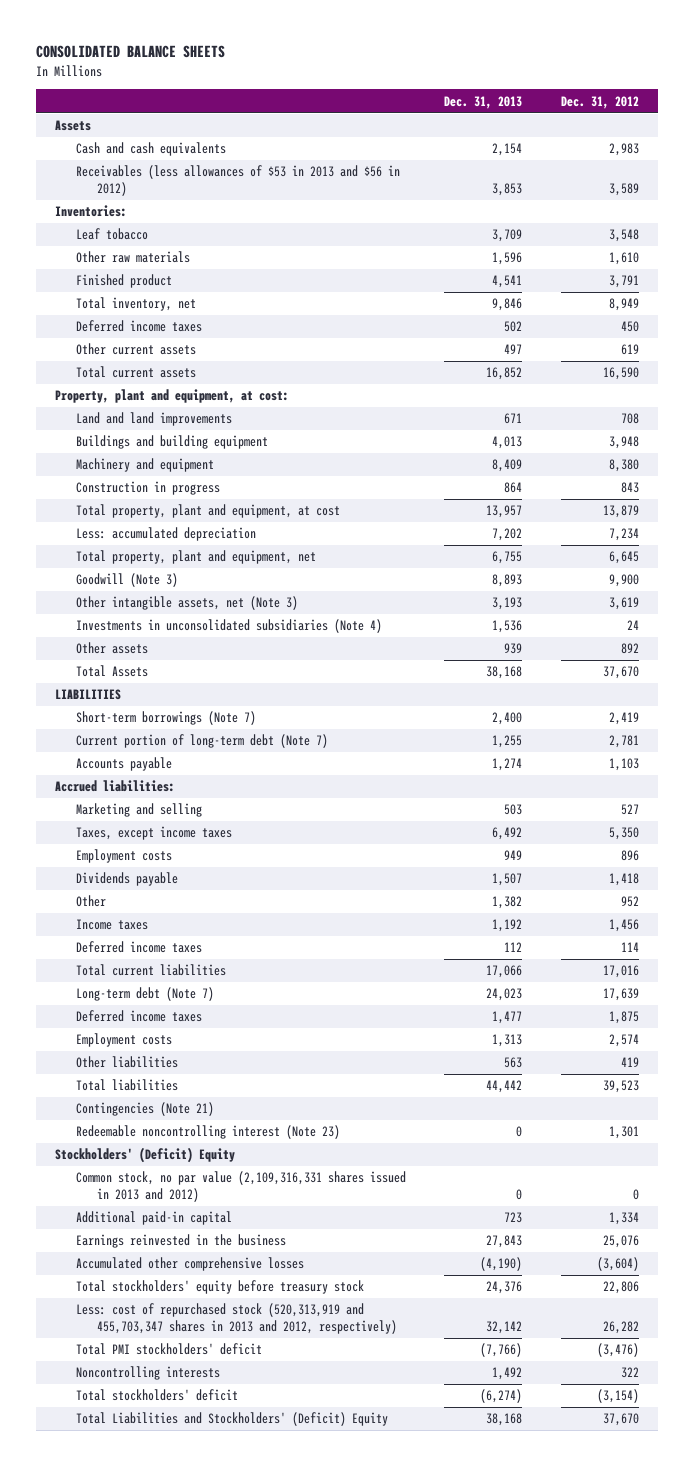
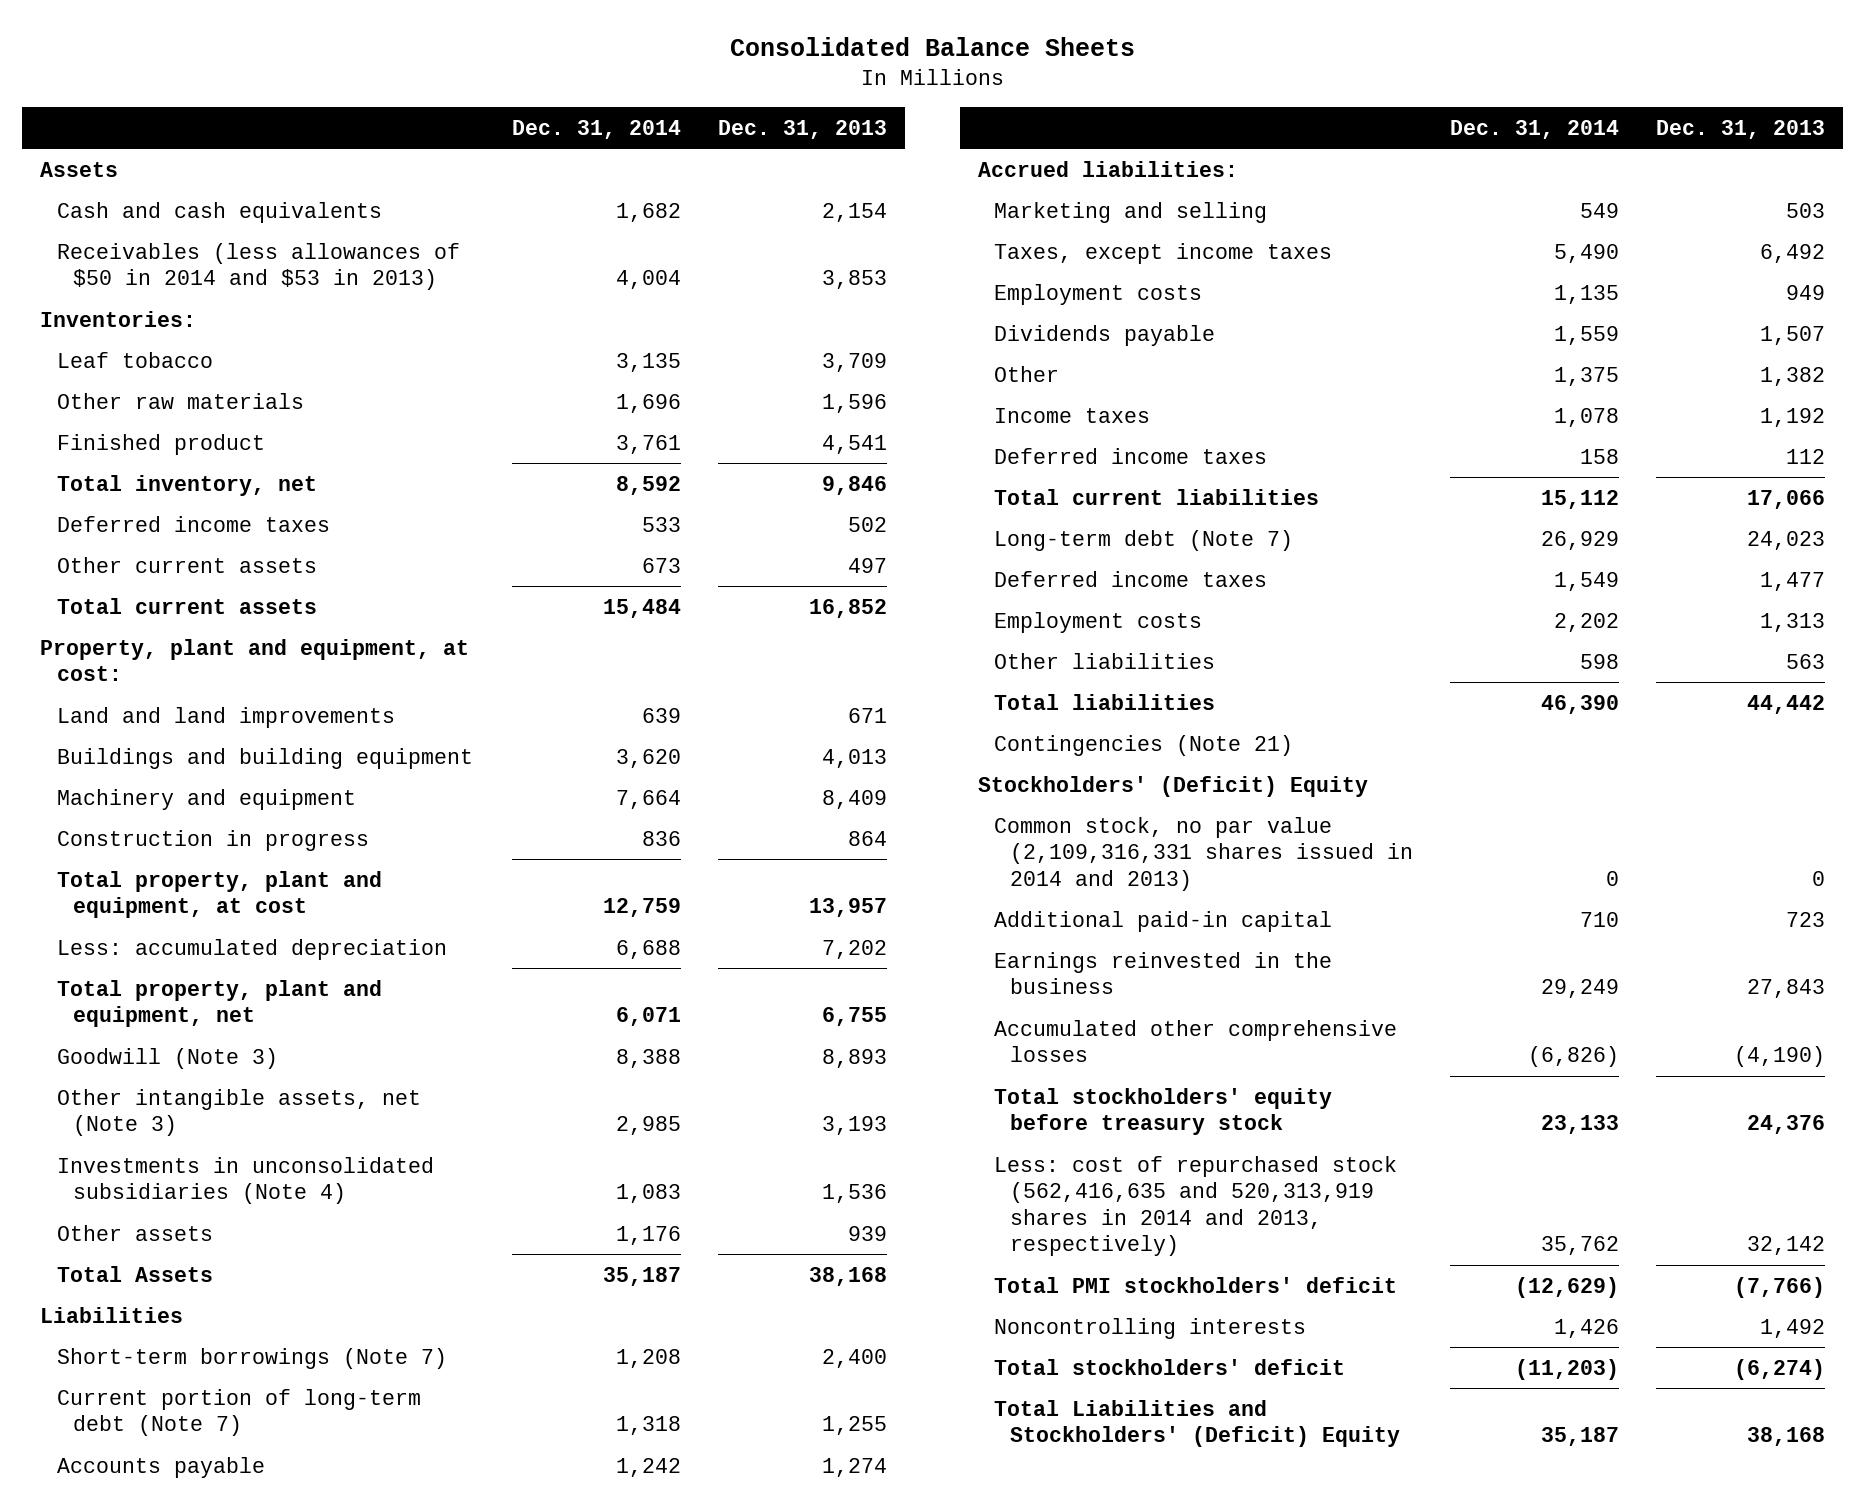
[35,45,225,59] CONSOLIDATED BALANCE SHEETS -> [729,36,1135,56] Consolidated Balance Sheets
[560,95,639,109] Dec. 31, 2012 -> none
none -> [512,119,682,139] Dec. 31, 2014
[76,165,401,197] Receivables (less allowances of $53 in 2013 and $56 in 2012) -> [56,242,460,291] Receivables (less allowances of $50 in 2014 and $53 in 2013)
[55,689,122,701] LIABILITIES -> [40,1306,184,1323] Liabilities
[76,1125,341,1140] Redeemable noncontrolling interest (Note 23) -> none
[76,1171,407,1203] Common stock, no par value (2,109,316,331 shares issued in 2013 and 2012) -> [994,816,1414,891] Common stock, no par value (2,109,316,331 shares issued in 2014 and 2013)
[76,1303,397,1335] Less: cost of repurchased stock (520,313,919 and 455,703,347 shares in 2013 and 2012, respectively) -> [994,1155,1398,1257] Less: cost of repurchased stock (562,416,635 and 520,313,919 shares in 2014 and 2013, respectively)

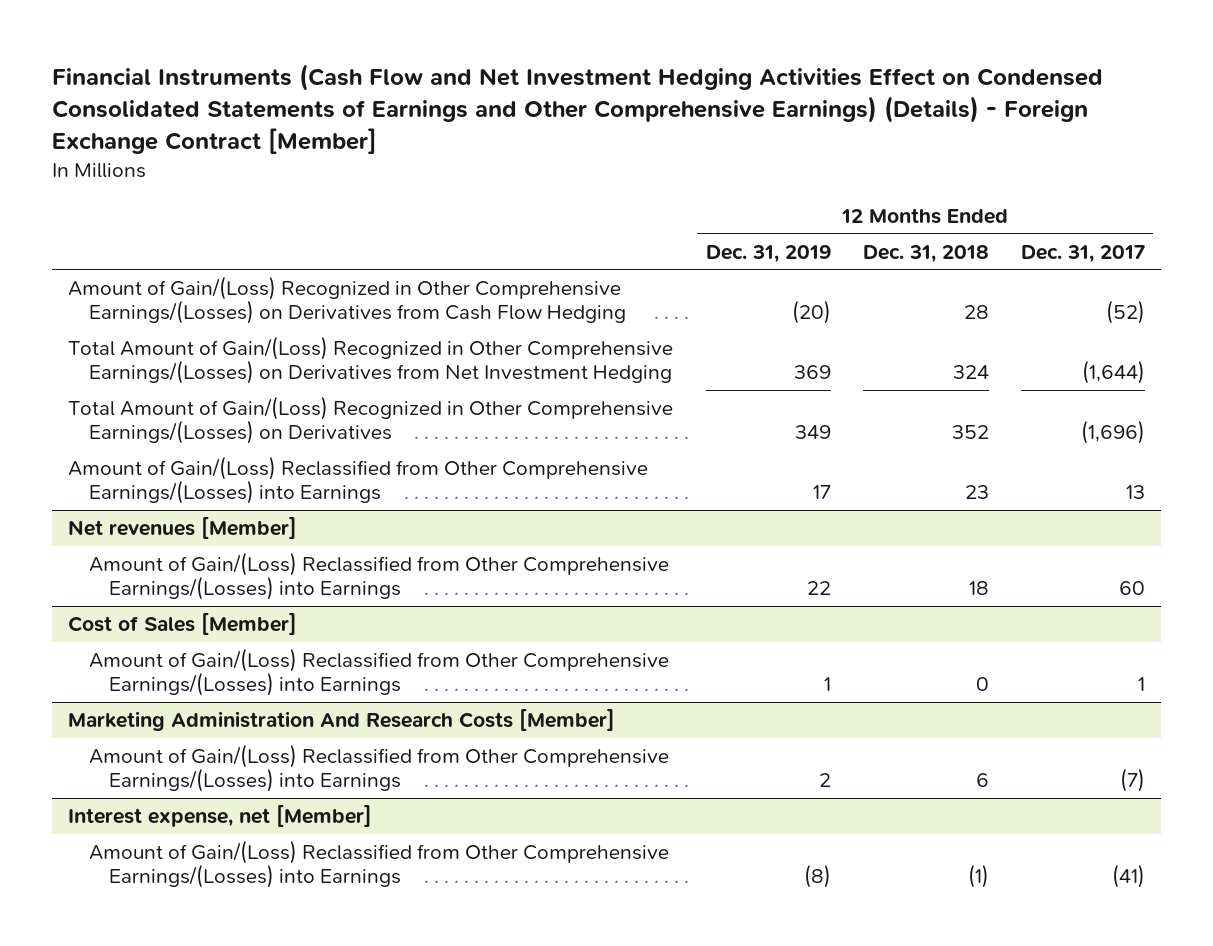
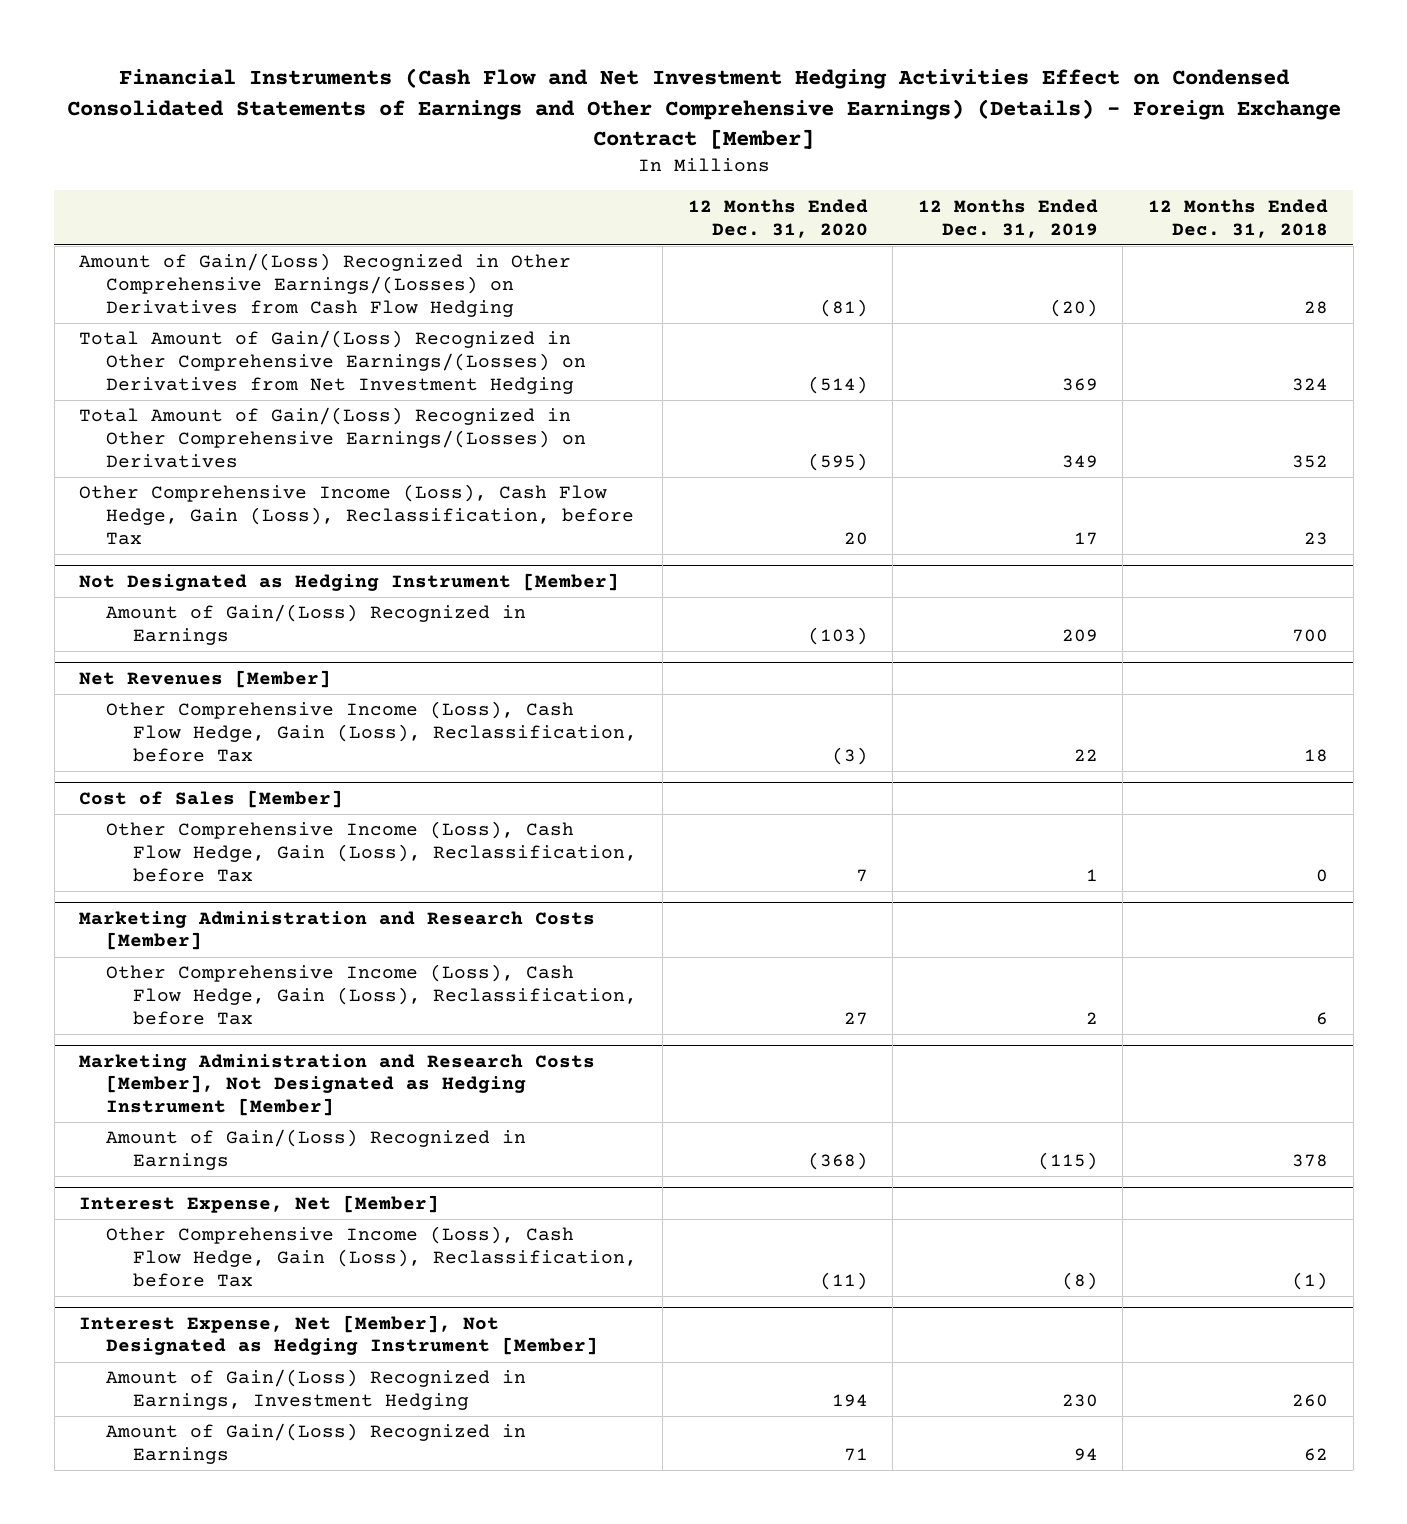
[1020,244,1145,263] Dec. 31, 2017 -> none
none -> [687,198,868,238] 12 Months Ended Dec. 31, 2020
[68,455,649,504] Amount of Gain/(Loss) Reclassified from Other Comprehensive Earnings/(Losses) into Earnings -> [79,484,635,545] Other Comprehensive Income (Loss), Cash Flow Hedge, Gain (Loss), Reclassification, before Tax
[68,516,298,539] Net revenues [Member] -> [79,572,620,591] Not Designated as Hedging Instrument [Member]
none -> [106,604,527,646] Amount of Gain/(Loss) Recognized in Earnings
none -> [79,669,332,688] Net Revenues [Member]
[88,551,669,600] Amount of Gain/(Loss) Reclassified from Other Comprehensive Earnings/(Losses) into Earnings -> [106,701,638,762] Other Comprehensive Income (Loss), Cash Flow Hedge, Gain (Loss), Reclassification, before Tax
[88,647,669,696] Amount of Gain/(Loss) Reclassified from Other Comprehensive Earnings/(Losses) into Earnings -> [106,821,638,882] Other Comprehensive Income (Loss), Cash Flow Hedge, Gain (Loss), Reclassification, before Tax
[68,708,616,731] Marketing Administration And Research Costs [Member] -> [79,910,596,951] Marketing Administration and Research Costs [Member]
[88,743,669,792] Amount of Gain/(Loss) Reclassified from Other Comprehensive Earnings/(Losses) into Earnings -> [106,964,638,1025] Other Comprehensive Income (Loss), Cash Flow Hedge, Gain (Loss), Reclassification, before Tax
none -> [79,1053,596,1116] Marketing Administration and Research Costs [Member], Not Designated as Hedging Instrument [Member]
none -> [106,1129,527,1171] Amount of Gain/(Loss) Recognized in Earnings
[68,804,373,827] Interest expense, net [Member] -> [79,1194,440,1213] Interest Expense, Net [Member]
[88,839,669,888] Amount of Gain/(Loss) Reclassified from Other Comprehensive Earnings/(Losses) into Earnings -> [106,1226,638,1287] Other Comprehensive Income (Loss), Cash Flow Hedge, Gain (Loss), Reclassification, before Tax
none -> [79,1314,599,1356] Interest Expense, Net [Member], Not Designated as Hedging Instrument [Member]
none -> [106,1369,527,1411] Amount of Gain/(Loss) Recognized in Earnings, Investment Hedging
none -> [106,1423,527,1465] Amount of Gain/(Loss) Recognized in Earnings

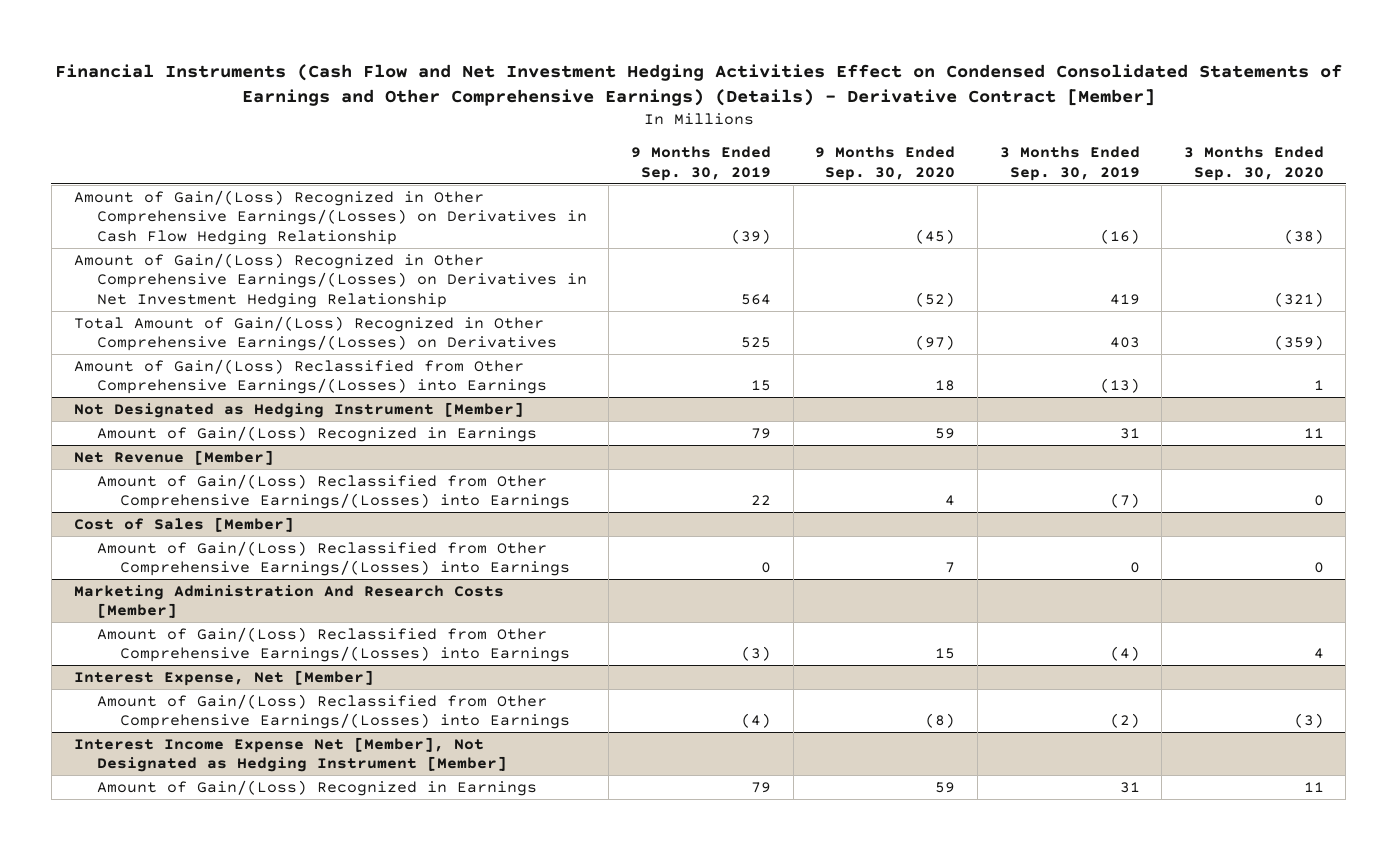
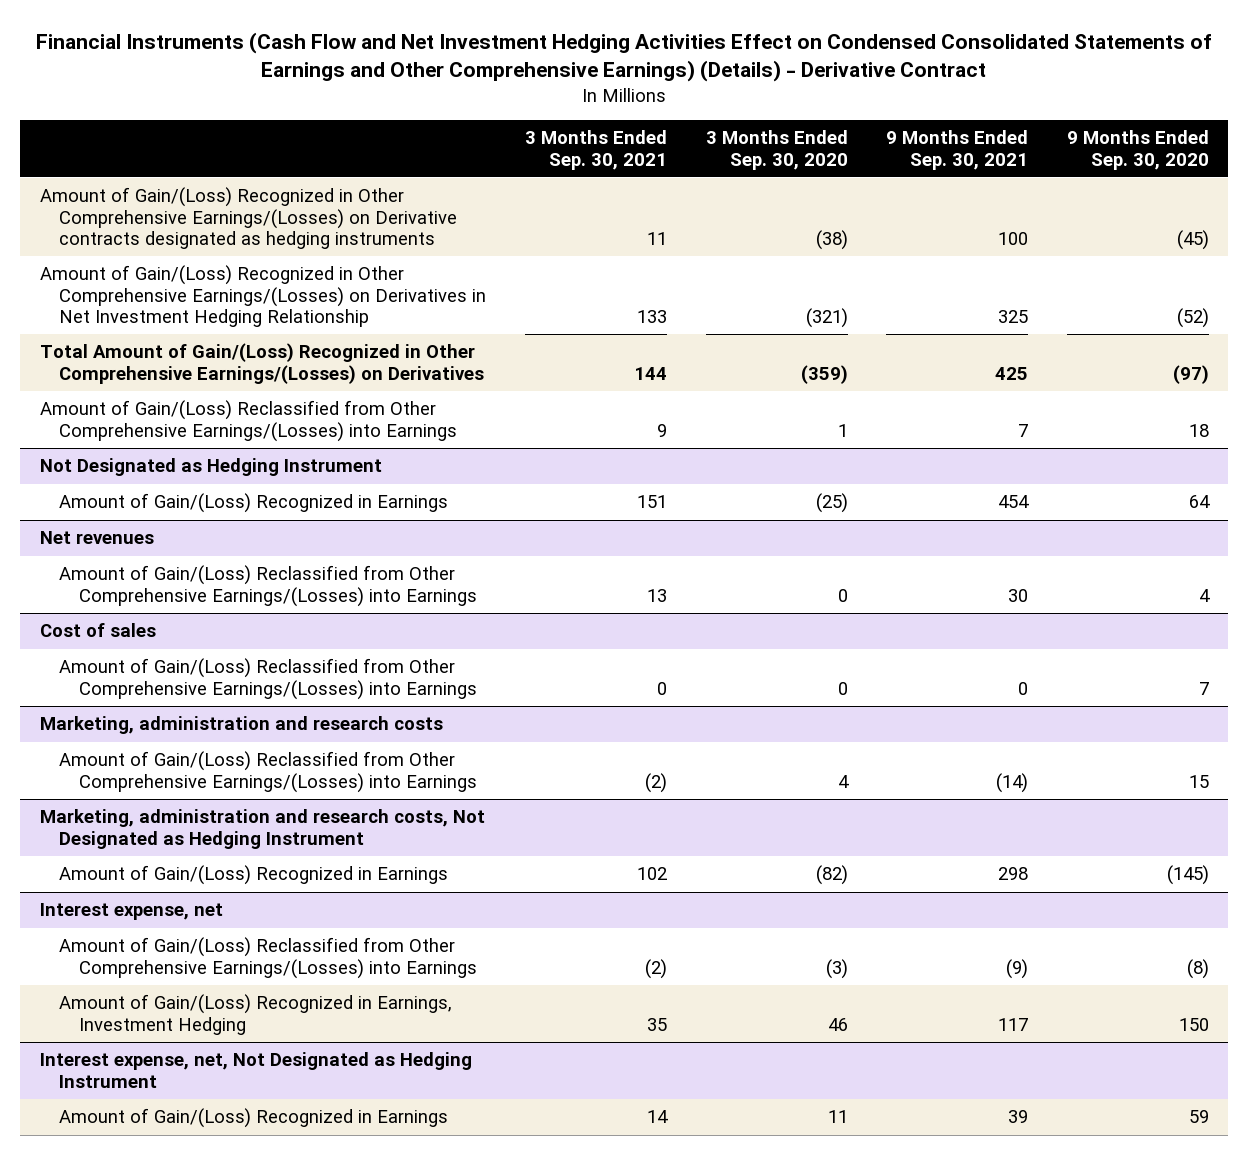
[54,63,1342,107] Financial Instruments (Cash Flow and Net Investment Hedging Activities Effect on Condensed Consolidated Statements of Earnings and Other Comprehensive Earnings) (Details) - Derivative Contract [Member] -> [36,31,1213,83] Financial Instruments (Cash Flow and Net Investment Hedging Activities Effect on Condensed Consolidated Statements of Earnings and Other Comprehensive Earnings) (Details) - Derivative Contract
[630,146,771,181] 9 Months Ended Sep. 30, 2019 -> none
[999,146,1140,181] 3 Months Ended Sep. 30, 2019 -> none
none -> [525,130,668,170] 3 Months Ended Sep. 30, 2021
none -> [886,130,1029,170] 9 Months Ended Sep. 30, 2021
[73,189,587,245] Amount of Gain/(Loss) Recognized in Other Comprehensive Earnings/(Losses) on Derivatives in Cash Flow Hedging Relationship -> [39,187,458,249] Amount of Gain/(Loss) Recognized in Other Comprehensive Earnings/(Losses) on Derivative contracts designated as hedging instruments
[73,401,524,418] Not Designated as Hedging Instrument [Member] -> [39,458,382,477] Not Designated as Hedging Instrument
[935,427,956,439] 59 -> [1188,495,1210,509] 64
[1303,427,1324,438] 11 -> [815,493,848,514] (25)
[73,449,274,465] Net Revenue [Member] -> [39,531,154,545] Net revenues
[73,516,294,532] Cost of Sales [Member] -> [39,623,156,638] Cost of sales
[73,584,504,619] Marketing Administration And Research Costs [Member] -> [39,716,443,735] Marketing, administration and research costs
none -> [39,809,485,849] Marketing, administration and research costs, Not Designated as Hedging Instrument
none -> [59,865,449,886] Amount of Gain/(Loss) Recognized in Earnings
[73,669,374,686] Interest Expense, Net [Member] -> [39,903,223,921] Interest expense, net
none -> [59,994,453,1035] Amount of Gain/(Loss) Recognized in Earnings, Investment Hedging
[73,736,507,773] Interest Income Expense Net [Member], Not Designated as Hedging Instrument [Member] -> [39,1052,472,1088] Interest expense, net, Not Designated as Hedging Instrument

